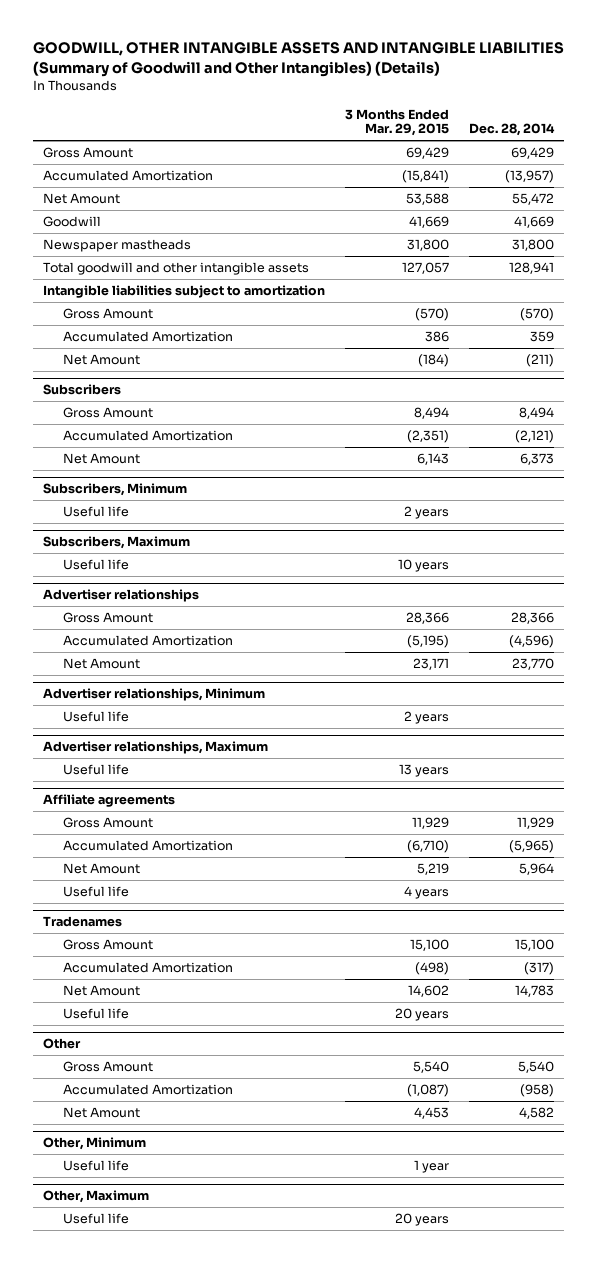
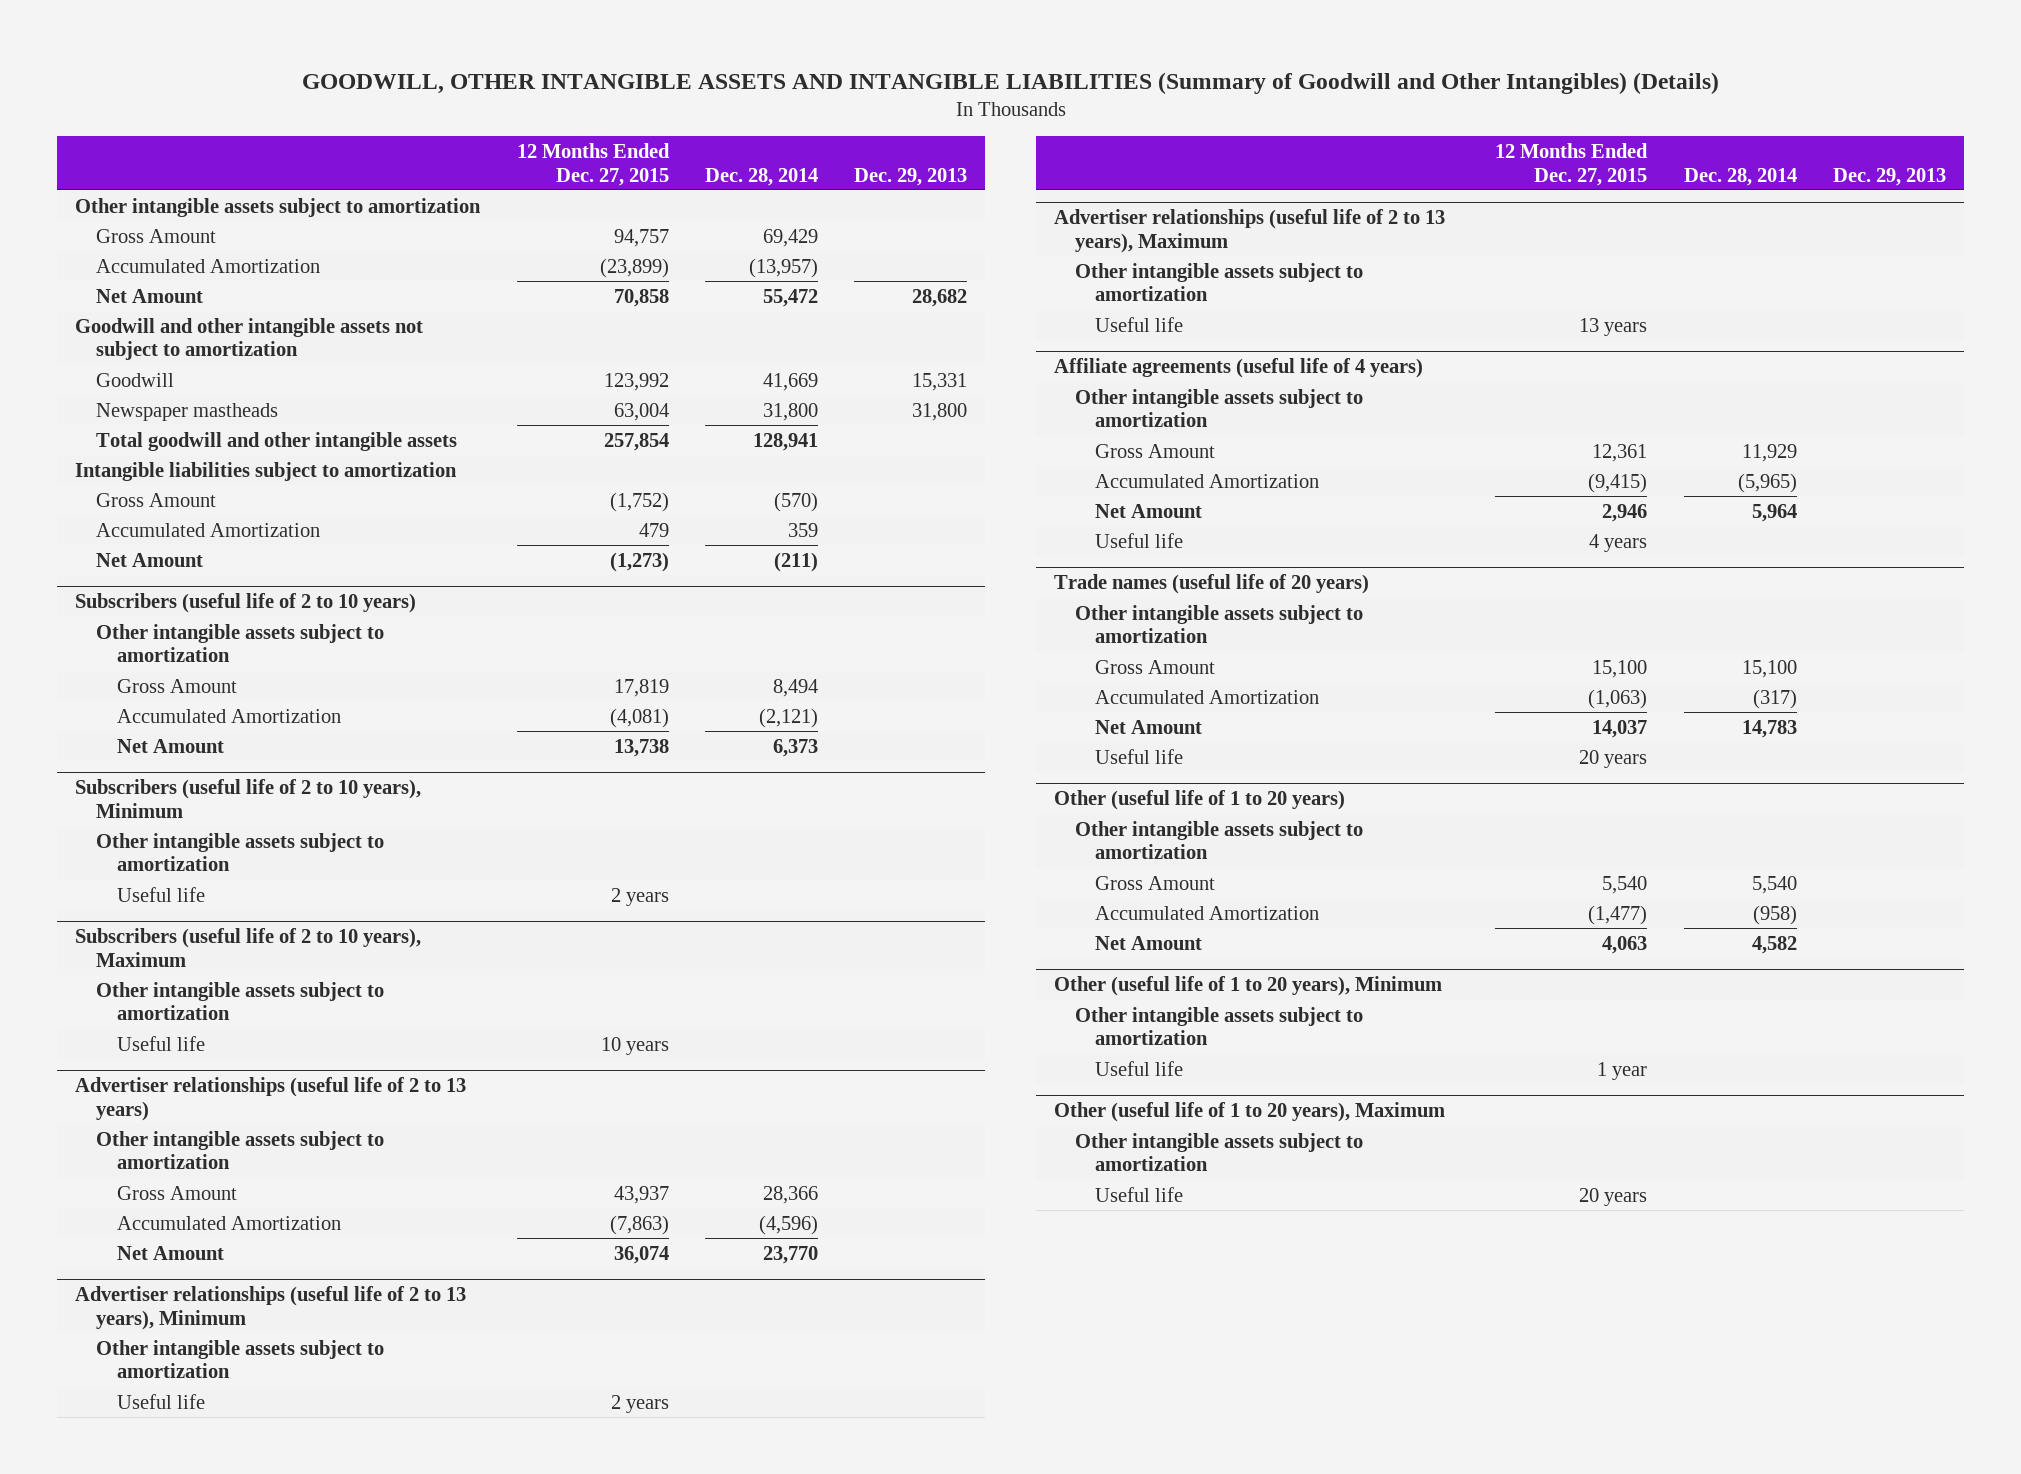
[345,108,450,137] 3 Months Ended Mar. 29, 2015 -> none
none -> [516,142,670,186] 12 Months Ended Dec. 27, 2015
none -> [854,167,968,186] Dec. 29, 2013
none -> [75,197,482,217] Other intangible assets subject to amortization
none -> [75,317,424,361] Goodwill and other intangible assets not subject to amortization
[43,384,122,396] Subscribers -> [75,593,417,614] Subscribers (useful life of 2 to 10 years)
none -> [96,623,385,663] Other intangible assets subject to amortization
[43,483,188,497] Subscribers, Minimum -> none
none -> [75,779,422,819] Subscribers (useful life of 2 to 10 years), Minimum
none -> [96,832,385,872] Other intangible assets subject to amortization
[43,536,191,550] Subscribers, Maximum -> none
none -> [75,928,422,968] Subscribers (useful life of 2 to 10 years), Maximum
none -> [96,981,385,1021] Other intangible assets subject to amortization
[43,589,200,603] Advertiser relationships -> [75,1077,467,1122] Advertiser relationships (useful life of 2 to 13 years)
none -> [96,1130,385,1170] Other intangible assets subject to amortization
[43,688,266,702] Advertiser relationships, Minimum -> none
none -> [75,1286,467,1331] Advertiser relationships (useful life of 2 to 13 years), Minimum
none -> [96,1339,385,1379] Other intangible assets subject to amortization
[43,741,269,755] Advertiser relationships, Maximum -> none
none -> [1054,209,1446,254] Advertiser relationships (useful life of 2 to 13 years), Maximum
none -> [1074,262,1363,302] Other intangible assets subject to amortization
[43,794,176,808] Affiliate agreements -> [1054,358,1424,379] Affiliate agreements (useful life of 4 years)
none -> [1074,388,1363,428] Other intangible assets subject to amortization
[43,916,123,928] Tradenames -> [1054,574,1370,595] Trade names (useful life of 20 years)
none -> [1074,604,1363,644] Other intangible assets subject to amortization
[43,1038,82,1050] Other -> [1054,790,1346,811] Other (useful life of 1 to 20 years)
none -> [1074,820,1363,860] Other intangible assets subject to amortization
[43,1137,147,1151] Other, Minimum -> none
none -> [1054,976,1443,997] Other (useful life of 1 to 20 years), Minimum
none -> [1074,1006,1363,1046] Other intangible assets subject to amortization
[43,1190,150,1204] Other, Maximum -> none
none -> [1054,1102,1446,1123] Other (useful life of 1 to 20 years), Maximum
none -> [1074,1132,1363,1172] Other intangible assets subject to amortization

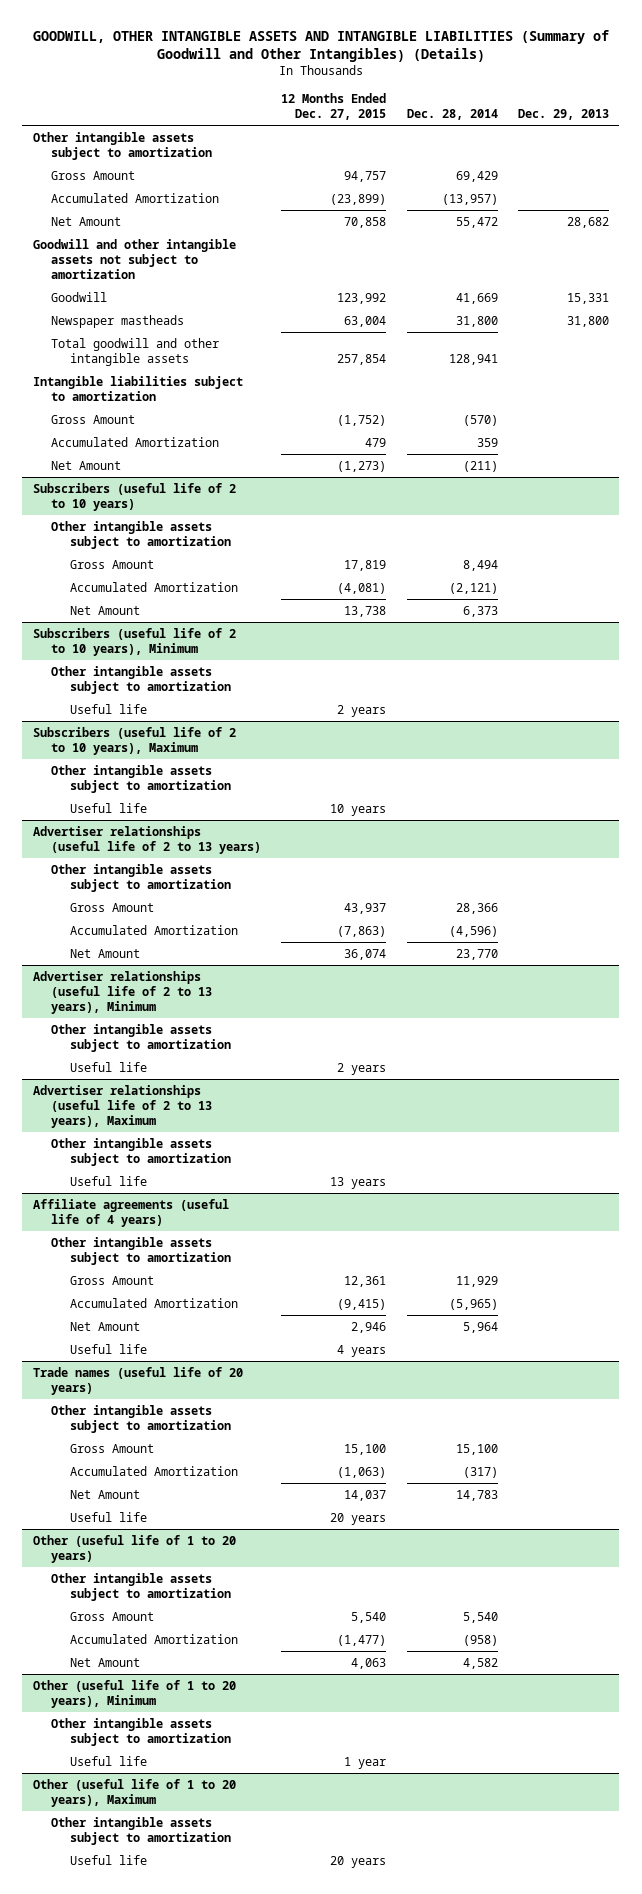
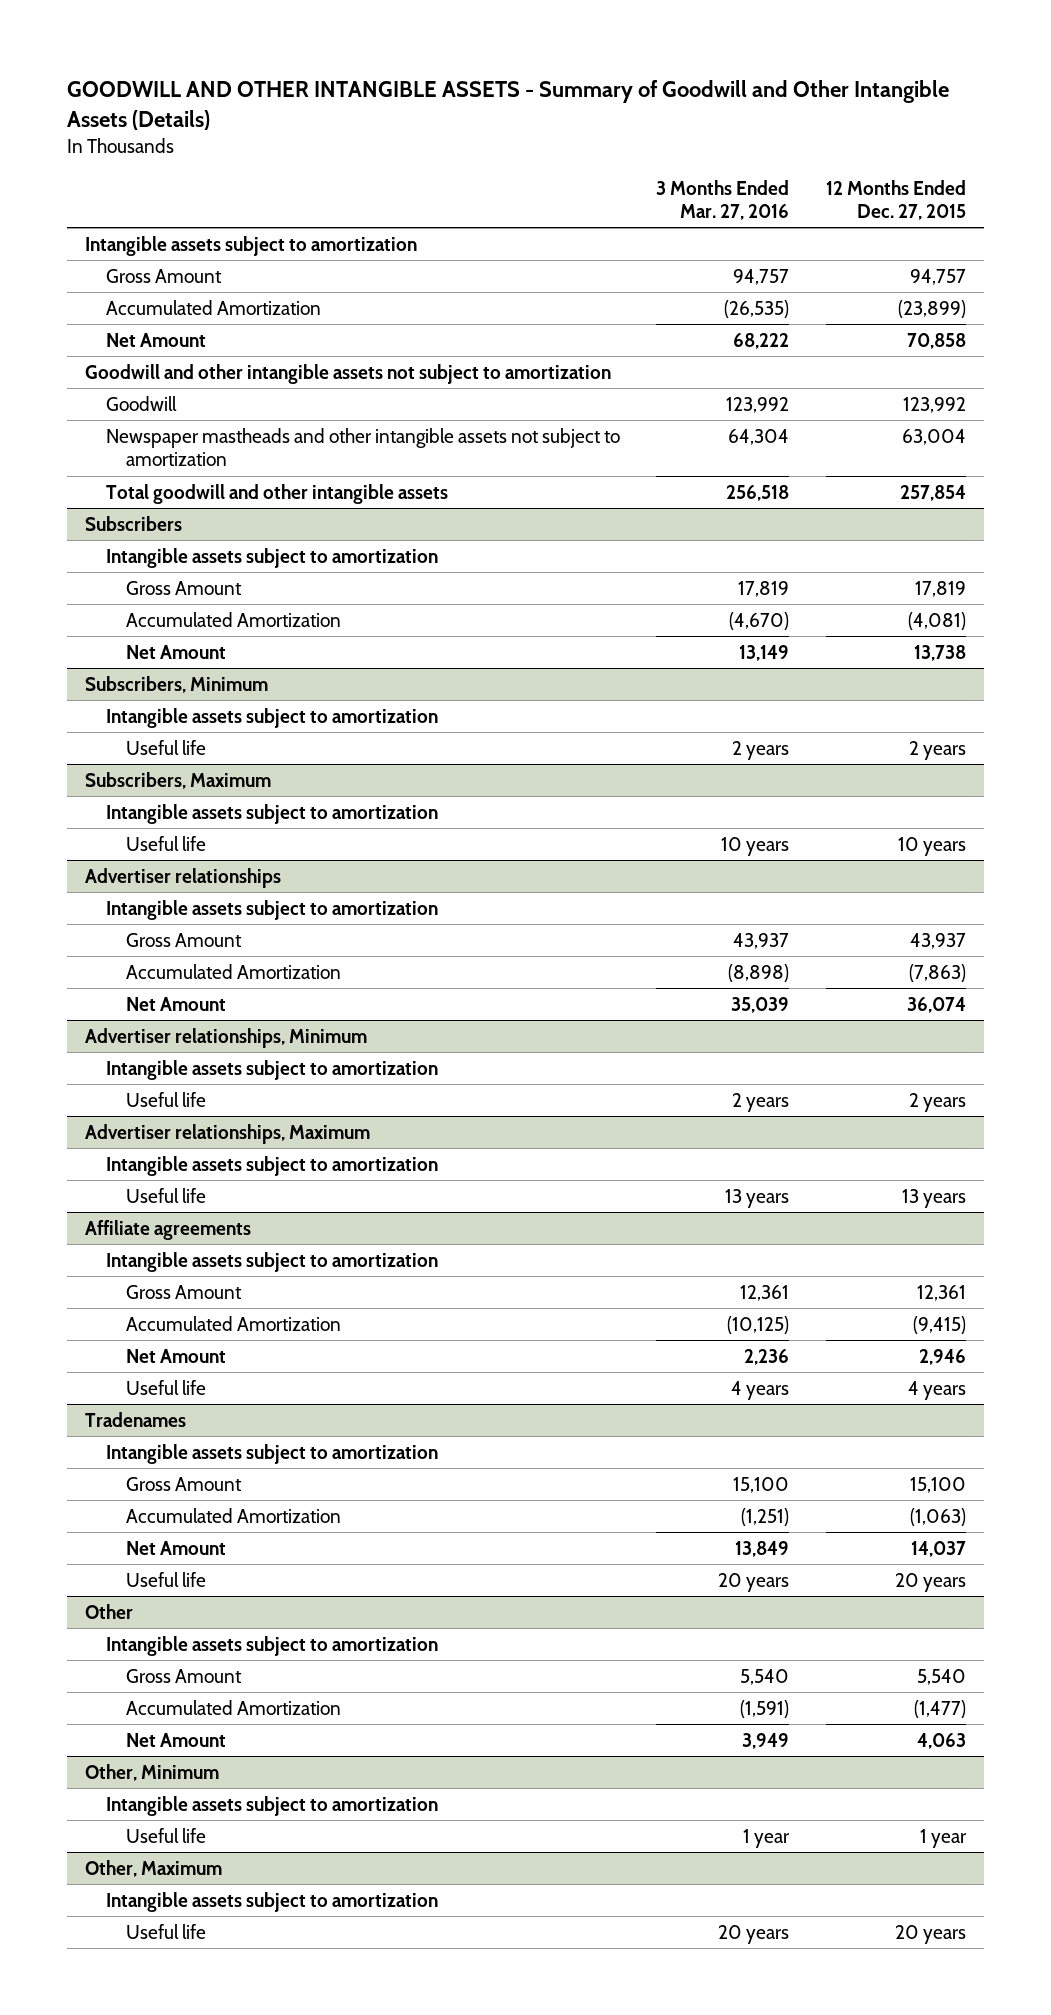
[32,29,609,63] GOODWILL, OTHER INTANGIBLE ASSETS AND INTANGIBLE LIABILITIES (Summary of Goodwill and Other Intangibles) (Details) -> [67,79,950,130] GOODWILL AND OTHER INTANGIBLE ASSETS - Summary of Goodwill and Other Intangible Assets (Details)
[406,108,498,120] Dec. 28, 2014 -> none
[518,108,610,120] Dec. 29, 2013 -> none
none -> [656,179,790,220] 3 Months Ended Mar. 27, 2016
[32,131,213,160] Other intangible assets subject to amortization -> [85,235,418,256] Intangible assets subject to amortization
[51,314,185,328] Newspaper mastheads -> [105,427,620,467] Newspaper mastheads and other intangible assets not subject to amortization
[32,375,243,401] Intangible liabilities subject to amortization -> none
[51,414,136,424] Gross Amount -> none
[51,436,220,447] Accumulated Amortization -> none
[51,460,122,470] Net Amount -> none
[32,482,236,511] Subscribers (useful life of 2 to 10 years) -> [85,515,183,531] Subscribers
[51,520,231,549] Other intangible assets subject to amortization -> [105,547,438,568] Intangible assets subject to amortization
[32,627,236,656] Subscribers (useful life of 2 to 10 years), Minimum -> none
none -> [85,675,269,693] Subscribers, Minimum
[51,665,231,694] Other intangible assets subject to amortization -> [105,707,438,728] Intangible assets subject to amortization
[32,726,236,755] Subscribers (useful life of 2 to 10 years), Maximum -> none
none -> [85,771,272,789] Subscribers, Maximum
[51,764,231,793] Other intangible assets subject to amortization -> [105,803,438,824] Intangible assets subject to amortization
[32,825,262,854] Advertiser relationships (useful life of 2 to 13 years) -> [85,867,282,888] Advertiser relationships
[51,863,231,892] Other intangible assets subject to amortization -> [105,899,438,920] Intangible assets subject to amortization
[32,970,213,1014] Advertiser relationships (useful life of 2 to 13 years), Minimum -> none
none -> [85,1027,368,1048] Advertiser relationships, Minimum
[51,1023,231,1052] Other intangible assets subject to amortization -> [105,1059,438,1080] Intangible assets subject to amortization
[32,1084,213,1128] Advertiser relationships (useful life of 2 to 13 years), Maximum -> none
none -> [85,1123,371,1144] Advertiser relationships, Maximum
[51,1137,231,1166] Other intangible assets subject to amortization -> [105,1155,438,1176] Intangible assets subject to amortization
[32,1198,229,1227] Affiliate agreements (useful life of 4 years) -> [85,1219,252,1240] Affiliate agreements
[51,1236,231,1265] Other intangible assets subject to amortization -> [105,1251,438,1272] Intangible assets subject to amortization
[32,1366,243,1395] Trade names (useful life of 20 years) -> [85,1411,187,1427] Tradenames
[51,1404,231,1433] Other intangible assets subject to amortization -> [105,1443,438,1464] Intangible assets subject to amortization
[32,1534,236,1563] Other (useful life of 1 to 20 years) -> [85,1603,134,1619] Other
[51,1572,231,1601] Other intangible assets subject to amortization -> [105,1635,438,1656] Intangible assets subject to amortization
[32,1679,236,1708] Other (useful life of 1 to 20 years), Minimum -> none
none -> [85,1763,220,1781] Other, Minimum
[51,1717,231,1746] Other intangible assets subject to amortization -> [105,1795,438,1816] Intangible assets subject to amortization
[32,1778,236,1807] Other (useful life of 1 to 20 years), Maximum -> none
none -> [85,1859,223,1877] Other, Maximum
[51,1816,231,1845] Other intangible assets subject to amortization -> [105,1891,438,1912] Intangible assets subject to amortization

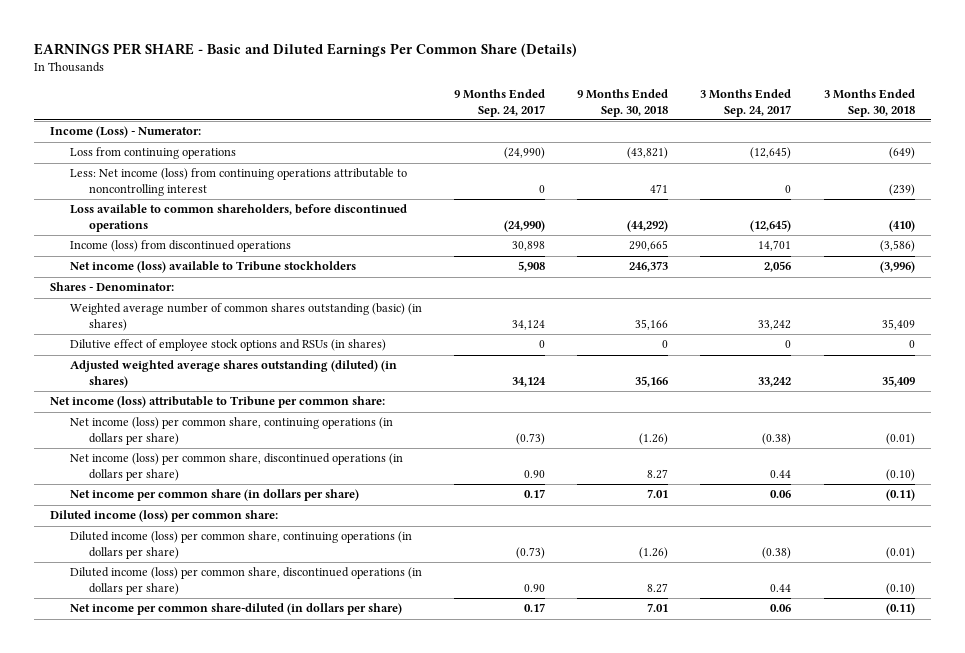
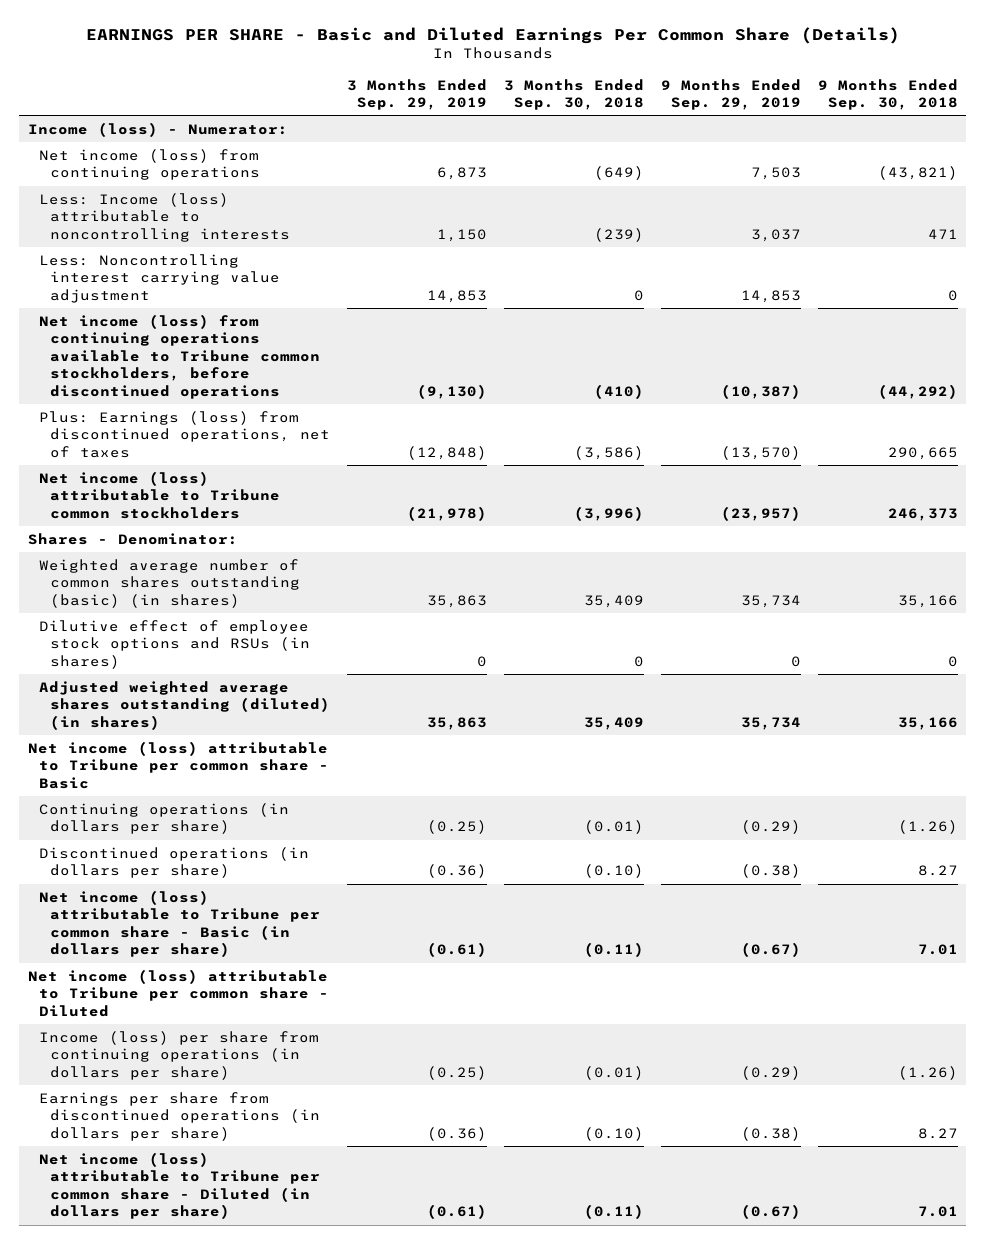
[453,88,545,117] 9 Months Ended Sep. 24, 2017 -> none
[700,88,792,117] 3 Months Ended Sep. 24, 2017 -> none
none -> [346,78,487,111] 3 Months Ended Sep. 29, 2019
none -> [660,78,801,111] 9 Months Ended Sep. 29, 2019
[50,126,202,139] Income (Loss) - Numerator: -> [27,121,288,137] Income (loss) - Numerator:
[69,147,236,160] Loss from continuing operations -> [38,148,260,181] Net income (loss) from continuing operations
[69,168,407,197] Less: Net income (loss) from continuing operations attributable to noncontrolling interest -> [38,192,290,242] Less: Income (loss) attributable to noncontrolling interests
none -> [38,253,280,303] Less: Noncontrolling interest carrying value adjustment
[69,204,407,233] Loss available to common shareholders, before discontinued operations -> [38,313,320,399] Net income (loss) from continuing operations available to Tribune common stockholders, before discontinued operations
[69,240,291,253] Income (loss) from discontinued operations -> [38,410,330,458] Plus: Earnings (loss) from discontinued operations, net of taxes
[69,261,356,274] Net income (loss) available to Tribune stockholders -> [38,470,280,519] Net income (loss) attributable to Tribune common stockholders
[50,396,386,409] Net income (loss) attributable to Tribune per common share: -> [27,740,329,789] Net income (loss) attributable to Tribune per common share - Basic
[69,417,393,446] Net income (loss) per common share, continuing operations (in dollars per share) -> [38,802,289,835] Continuing operations (in dollars per share)
[69,453,403,482] Net income (loss) per common share, discontinued operations (in dollars per share) -> [38,846,309,879] Discontinued operations (in dollars per share)
[69,489,359,502] Net income per common share (in dollars per share) -> [38,889,320,958] Net income (loss) attributable to Tribune per common share - Basic (in dollars per share)
[50,510,279,523] Diluted income (loss) per common share: -> [27,968,329,1017] Net income (loss) attributable to Tribune per common share - Diluted
[69,531,412,560] Diluted income (loss) per common share, continuing operations (in dollars per share) -> [38,1030,319,1080] Income (loss) per share from continuing operations (in dollars per share)
[69,567,422,596] Diluted income (loss) per common share, discontinued operations (in dollars per share) -> [38,1091,320,1141] Earnings per share from discontinued operations (in dollars per share)
[69,603,402,616] Net income per common share-diluted (in dollars per share) -> [38,1151,320,1220] Net income (loss) attributable to Tribune per common share - Diluted (in dollars per share)

